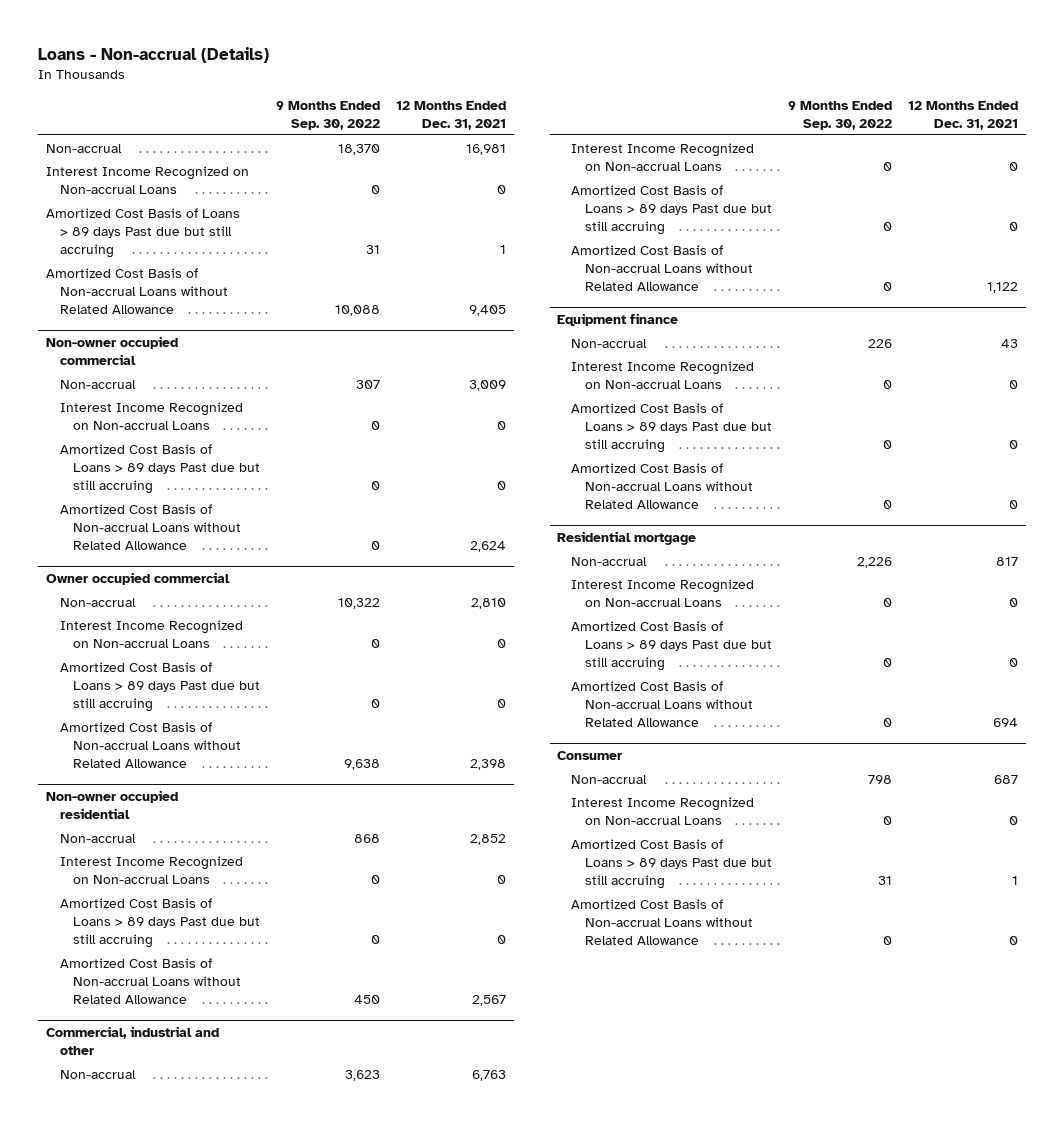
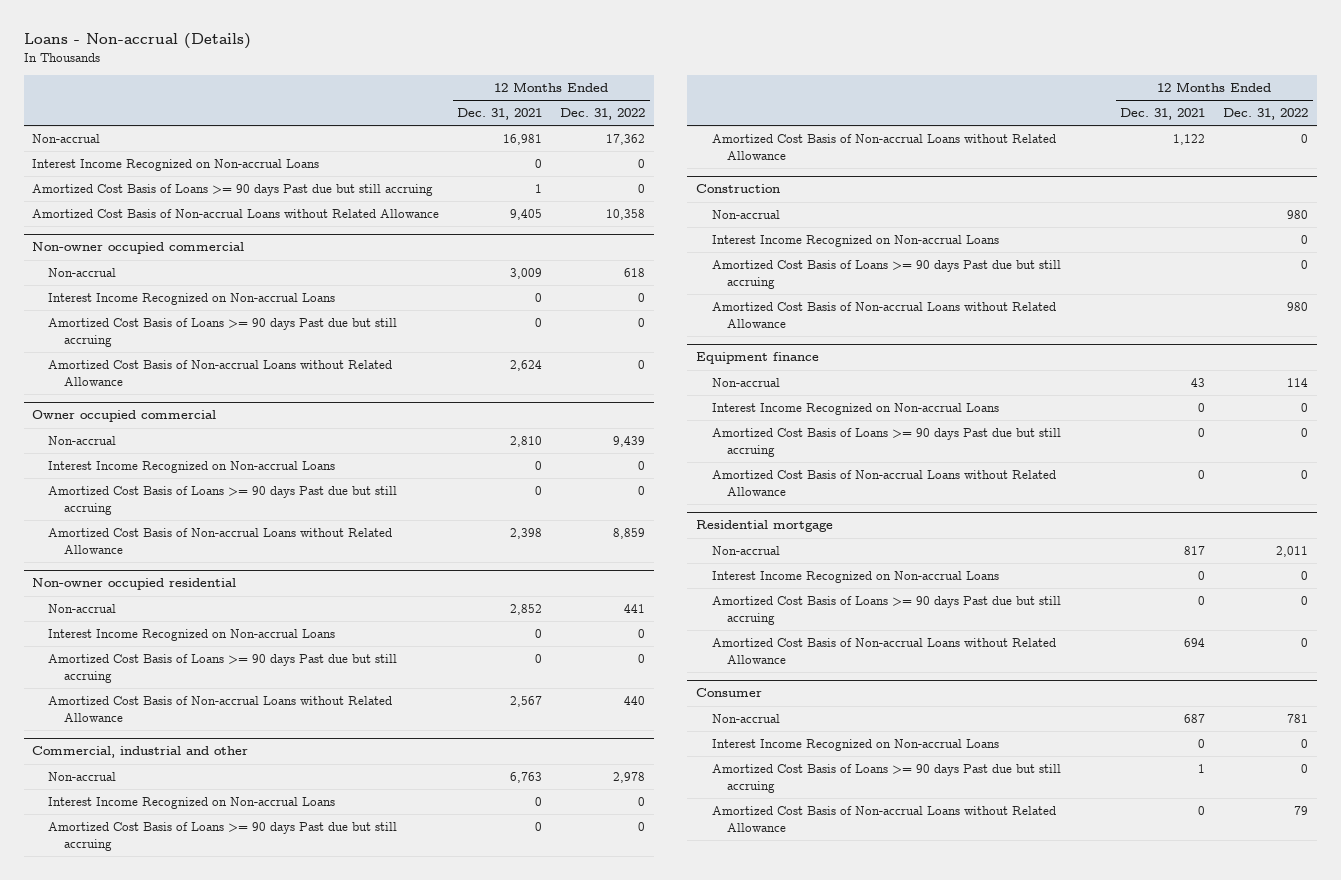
[276,100,381,130] 9 Months Ended Sep. 30, 2022 -> none
none -> [560,108,646,121] Dec. 31, 2022
[45,207,240,258] Amortized Cost Basis of Loans > 89 days Past due but still accruing -> [32,184,434,197] Amortized Cost Basis of Loans >= 90 days Past due but still accruing
[59,443,261,494] Amortized Cost Basis of Loans > 89 days Past due but still accruing -> [48,318,398,347] Amortized Cost Basis of Loans >= 90 days Past due but still accruing
[59,661,261,712] Amortized Cost Basis of Loans > 89 days Past due but still accruing -> [48,486,398,515] Amortized Cost Basis of Loans >= 90 days Past due but still accruing
[59,897,261,948] Amortized Cost Basis of Loans > 89 days Past due but still accruing -> [48,654,398,683] Amortized Cost Basis of Loans >= 90 days Past due but still accruing
[571,184,773,235] Amortized Cost Basis of Loans > 89 days Past due but still accruing -> [48,822,398,851] Amortized Cost Basis of Loans >= 90 days Past due but still accruing
none -> [695,184,780,194] Construction
none -> [711,210,780,220] Non-accrual
none -> [711,235,999,248] Interest Income Recognized on Non-accrual Loans
none -> [711,260,1061,289] Amortized Cost Basis of Loans >= 90 days Past due but still accruing
none -> [711,302,1056,328] Amortized Cost Basis of Non-accrual Loans without Related Allowance
[571,402,773,453] Amortized Cost Basis of Loans > 89 days Past due but still accruing -> [711,428,1061,457] Amortized Cost Basis of Loans >= 90 days Past due but still accruing
[571,620,773,671] Amortized Cost Basis of Loans > 89 days Past due but still accruing -> [711,596,1061,625] Amortized Cost Basis of Loans >= 90 days Past due but still accruing
[571,838,773,889] Amortized Cost Basis of Loans > 89 days Past due but still accruing -> [711,764,1061,793] Amortized Cost Basis of Loans >= 90 days Past due but still accruing

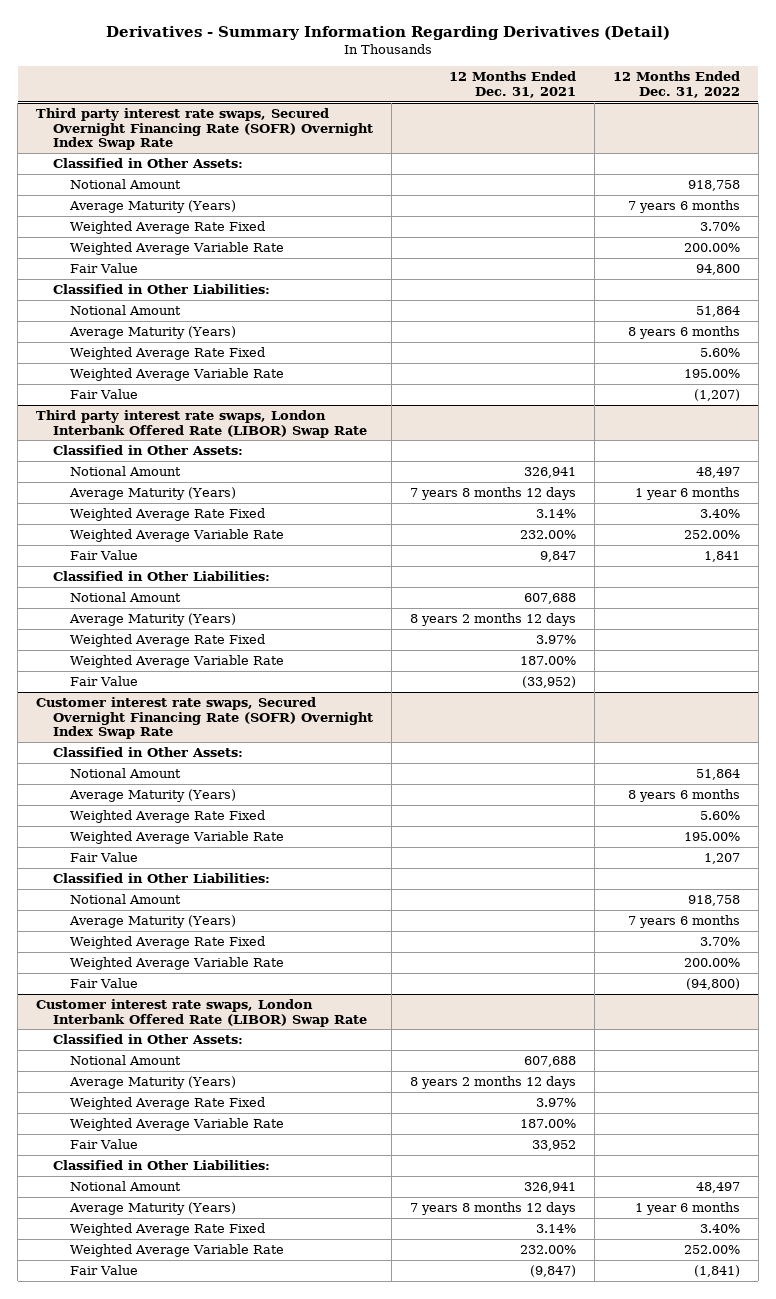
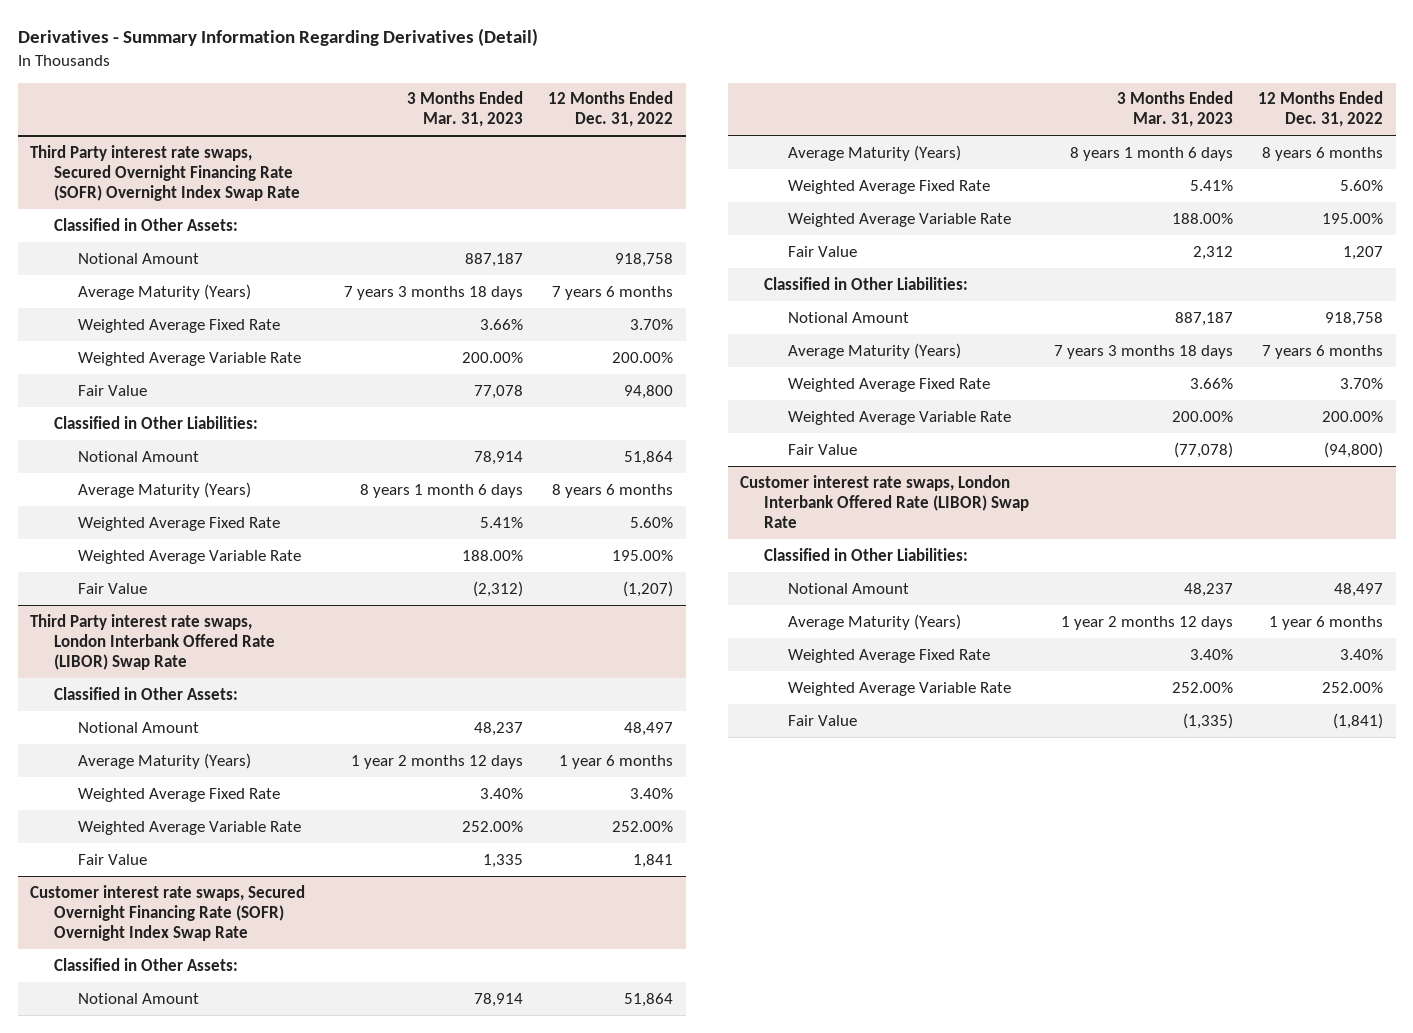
[448,71,576,98] 12 Months Ended Dec. 31, 2021 -> none
none -> [407,91,524,128] 3 Months Ended Mar. 31, 2023
[36,107,373,151] Third party interest rate swaps, Secured Overnight Financing Rate (SOFR) Overnight Index Swap Rate -> [30,144,301,201] Third Party interest rate swaps, Secured Overnight Financing Rate (SOFR) Overnight Index Swap Rate
[69,220,265,234] Weighted Average Rate Fixed -> [78,318,281,333] Weighted Average Fixed Rate
[69,346,265,360] Weighted Average Rate Fixed -> [78,516,281,531] Weighted Average Fixed Rate
[36,409,367,438] Third party interest rate swaps, London Interbank Offered Rate (LIBOR) Swap Rate -> [30,613,276,670] Third Party interest rate swaps, London Interbank Offered Rate (LIBOR) Swap Rate
[69,507,265,521] Weighted Average Rate Fixed -> [78,787,281,802] Weighted Average Fixed Rate
[52,570,270,581] Classified in Other Liabilities: -> none
[69,591,181,602] Notional Amount -> none
[68,612,236,626] Average Maturity (Years) -> none
[69,633,265,647] Weighted Average Rate Fixed -> none
[69,654,284,668] Weighted Average Variable Rate -> none
[69,675,138,686] Fair Value -> none
[69,809,265,823] Weighted Average Rate Fixed -> [788,179,991,194] Weighted Average Fixed Rate
[69,935,265,949] Weighted Average Rate Fixed -> [788,377,991,392] Weighted Average Fixed Rate
[52,1033,243,1044] Classified in Other Assets: -> none
[69,1054,181,1065] Notional Amount -> none
[68,1075,236,1089] Average Maturity (Years) -> none
[69,1096,265,1110] Weighted Average Rate Fixed -> none
[69,1117,284,1131] Weighted Average Variable Rate -> none
[69,1138,138,1149] Fair Value -> none
[69,1222,265,1236] Weighted Average Rate Fixed -> [788,648,991,663] Weighted Average Fixed Rate

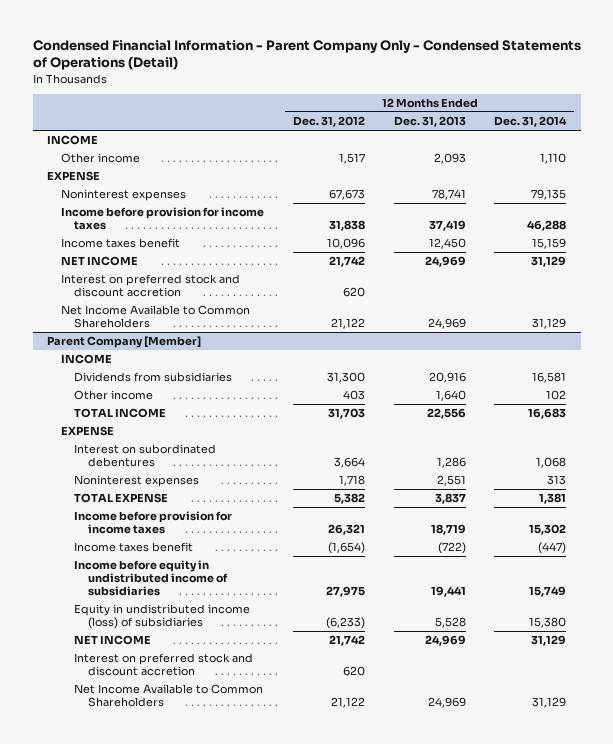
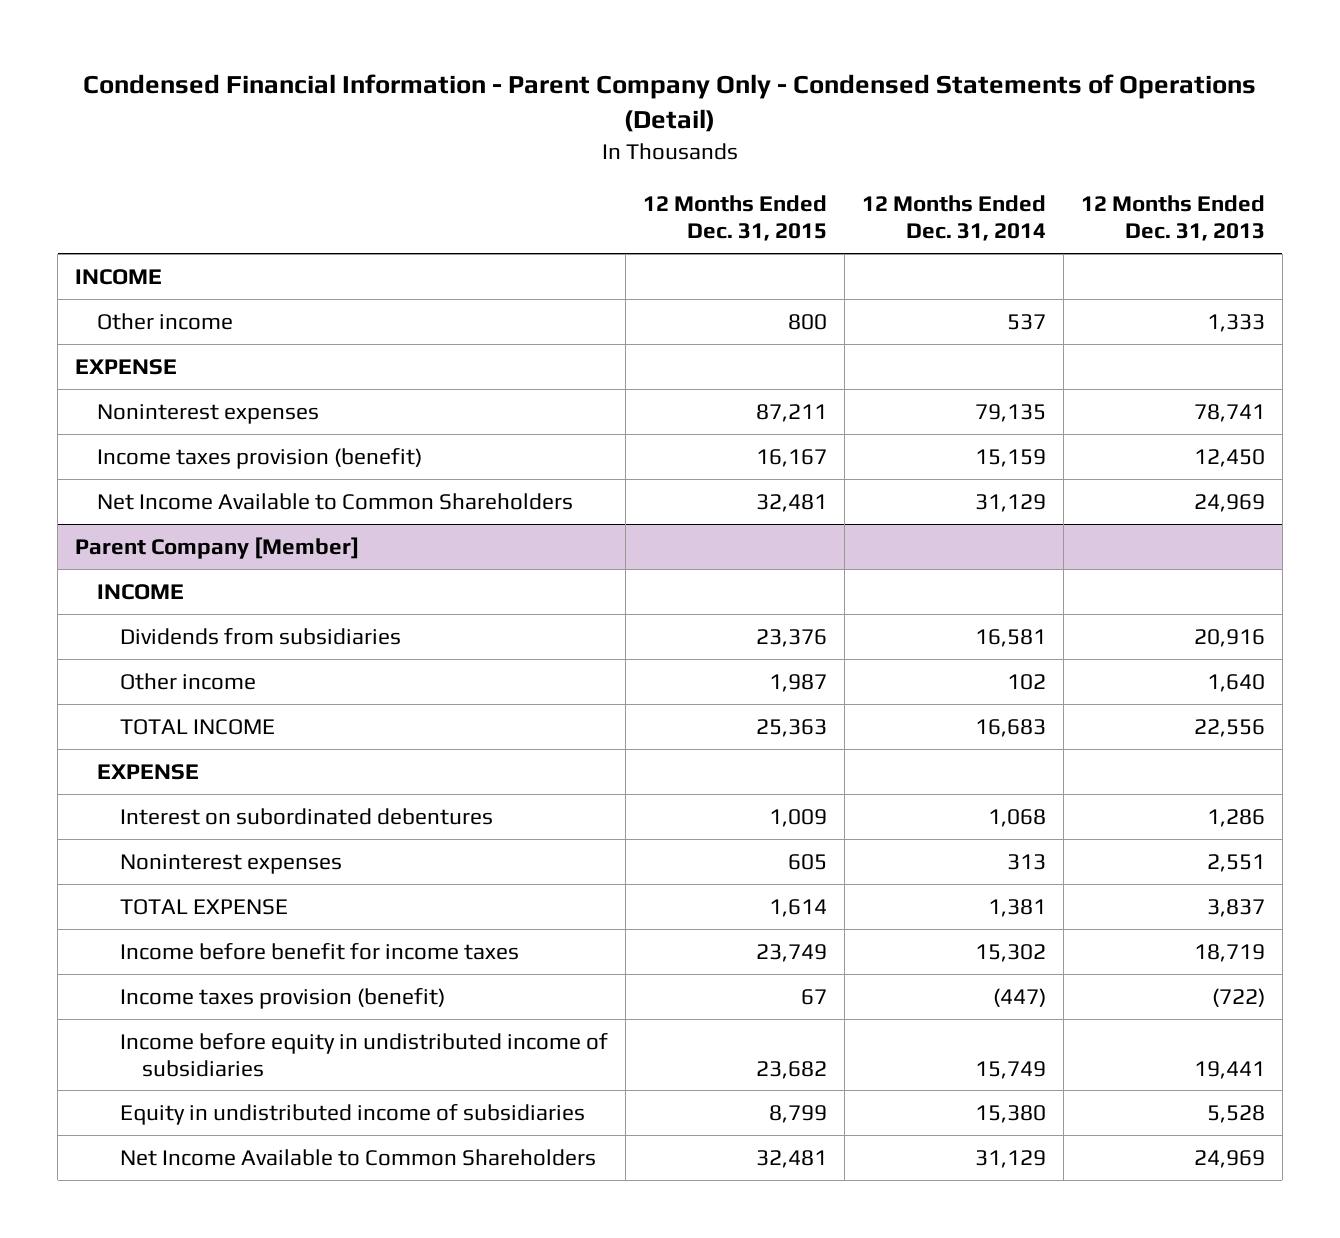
[292,116,365,128] Dec. 31, 2012 -> none
none -> [642,195,827,242] 12 Months Ended Dec. 31, 2015
[433,153,466,165] 2,093 -> [1206,313,1265,332] 1,333
[540,153,567,165] 1,110 -> [1006,313,1046,330] 537
[60,207,264,231] Income before provision for income taxes -> none
[60,256,138,267] NET INCOME -> none
[60,274,240,298] Interest on preferred stock and discount accretion -> none
[60,238,180,249] Income taxes benefit -> [97,447,423,469] Income taxes provision (benefit)
[74,511,233,535] Income before provision for income taxes -> [119,942,519,960] Income before benefit for income taxes
[74,542,194,553] Income taxes benefit -> [119,987,445,1009] Income taxes provision (benefit)
[74,635,152,646] NET INCOME -> none
[74,653,254,677] Interest on preferred stock and discount accretion -> none
[74,604,251,630] Equity in undistributed income (loss) of subsidiaries -> [119,1103,585,1125] Equity in undistributed income of subsidiaries

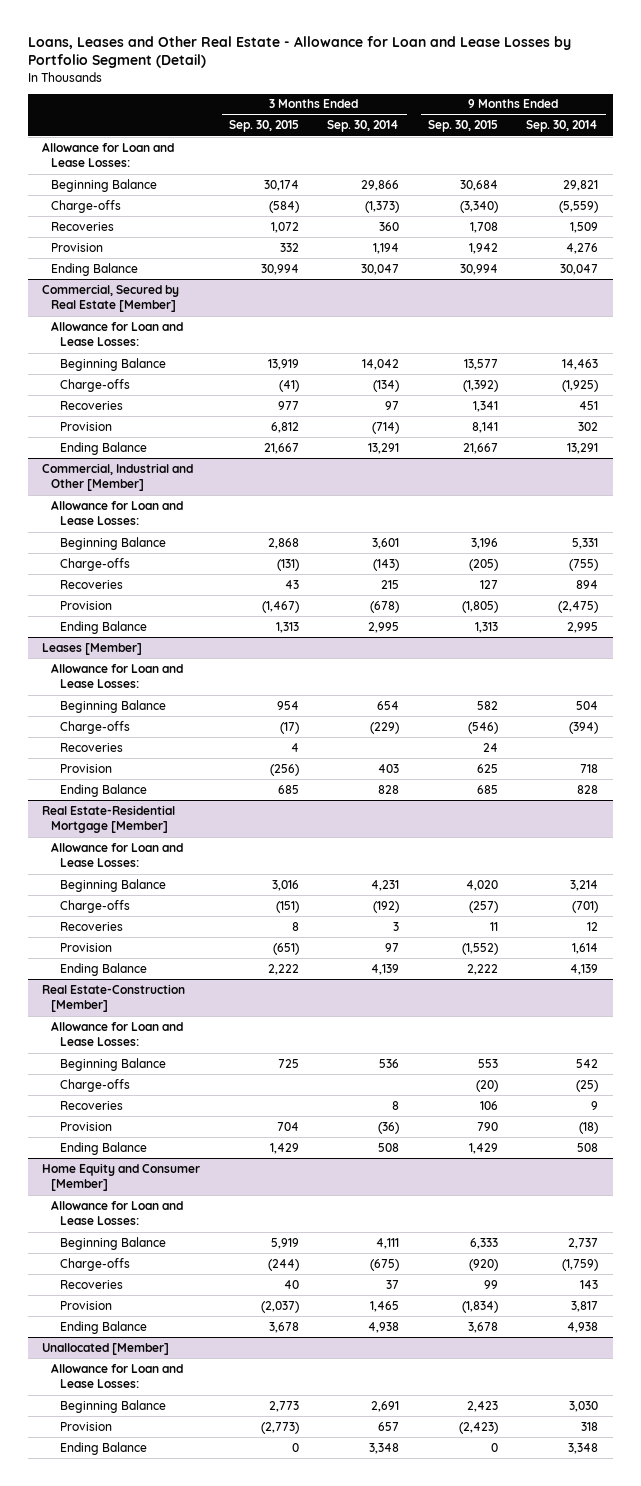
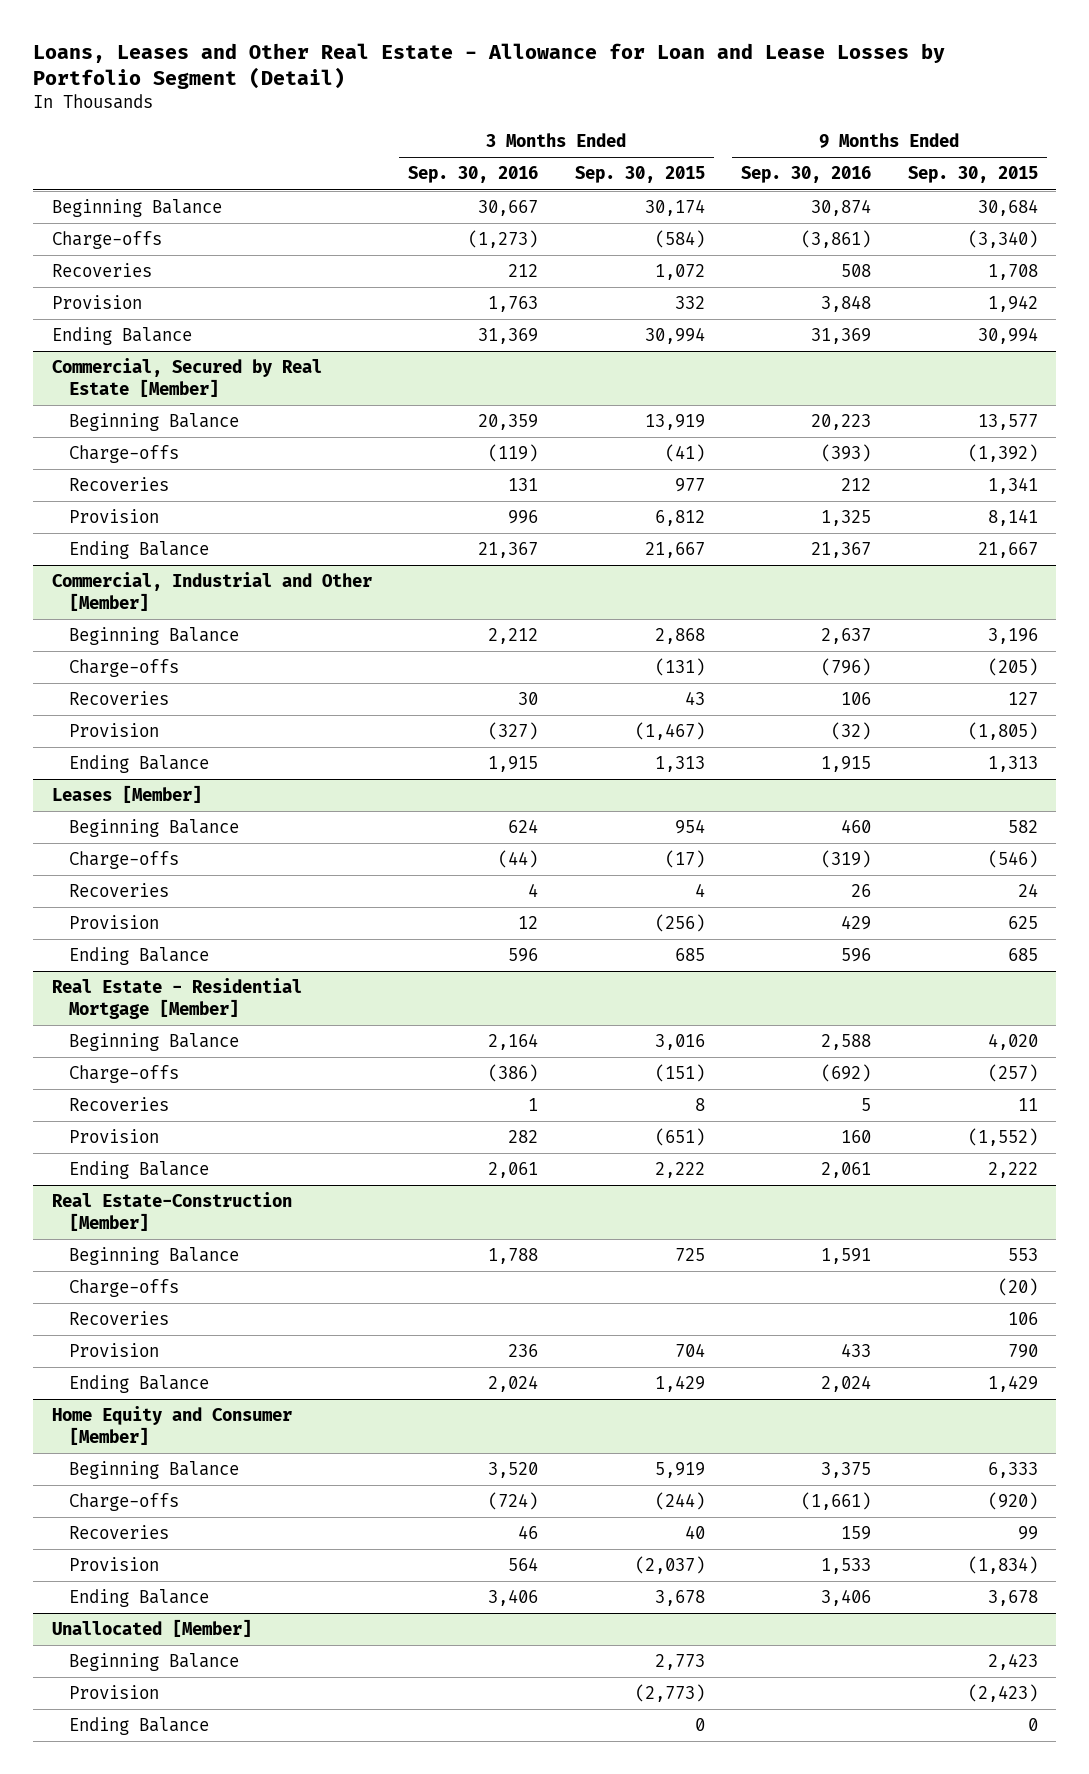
[327,120,400,133] Sep. 30, 2014 -> none
[526,120,599,133] Sep. 30, 2014 -> none
none -> [408,166,539,184] Sep. 30, 2016
none -> [741,166,872,184] Sep. 30, 2016
[42,141,175,168] Allowance for Loan and Lease Losses: -> none
[50,320,183,347] Allowance for Loan and Lease Losses: -> none
[50,499,183,526] Allowance for Loan and Lease Losses: -> none
[50,662,183,689] Allowance for Loan and Lease Losses: -> none
[50,841,183,868] Allowance for Loan and Lease Losses: -> none
[42,804,176,834] Real Estate-Residential Mortgage [Member] -> [51,978,302,1019] Real Estate - Residential Mortgage [Member]
[50,1020,183,1047] Allowance for Loan and Lease Losses: -> none
[50,1199,183,1226] Allowance for Loan and Lease Losses: -> none
[50,1362,183,1389] Allowance for Loan and Lease Losses: -> none

